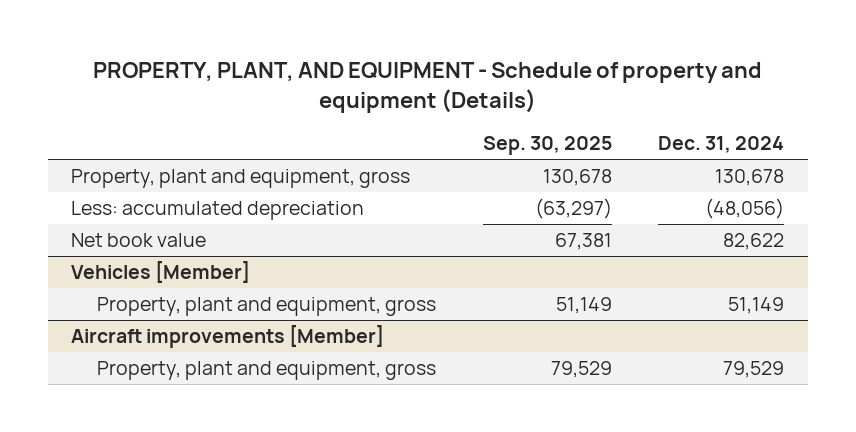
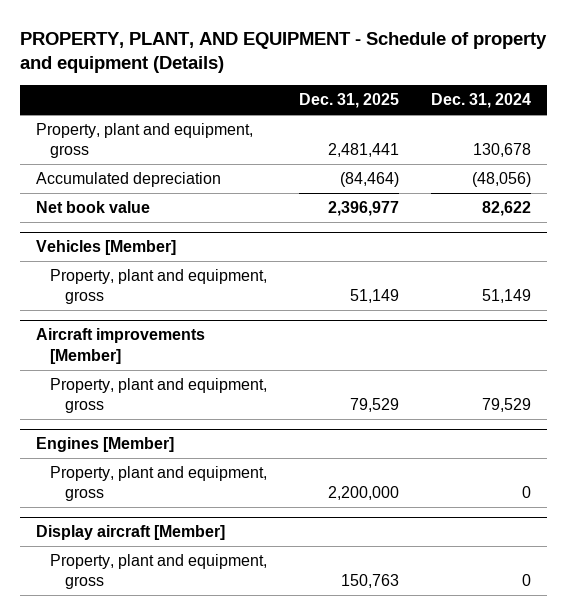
[482,136,612,156] Sep. 30, 2025 -> none
none -> [299,93,400,109] Dec. 31, 2025
[71,201,365,221] Less: accumulated depreciation -> [36,172,222,188] Accumulated depreciation
none -> [36,437,175,453] Engines [Member]
none -> [50,466,268,502] Property, plant and equipment, gross
none -> [36,525,226,541] Display aircraft [Member]
none -> [50,554,268,590] Property, plant and equipment, gross

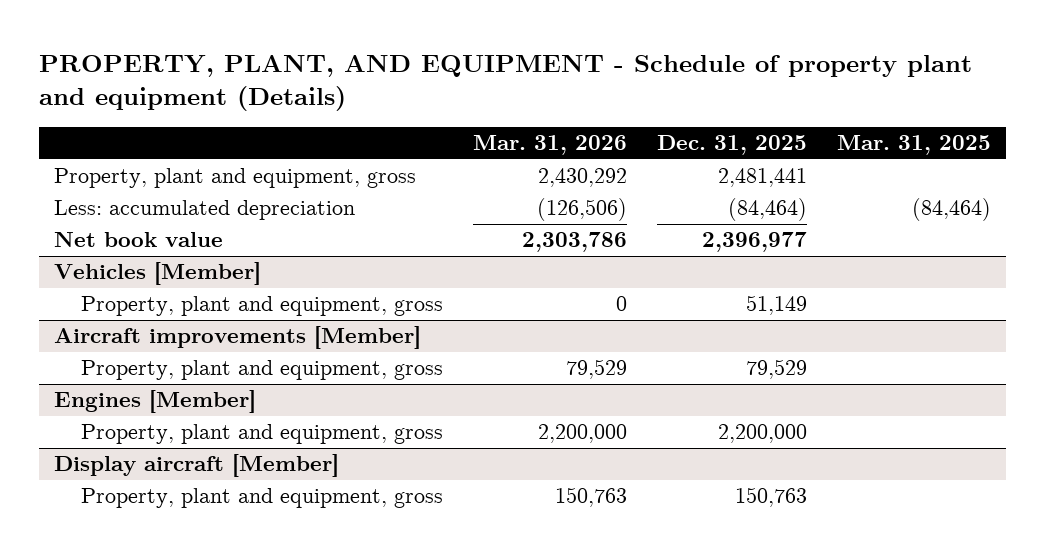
[20,31,548,74] PROPERTY, PLANT, AND EQUIPMENT - Schedule of property and equipment (Details) -> [38,55,972,112] PROPERTY, PLANT, AND EQUIPMENT - Schedule of property plant and equipment (Details)
[431,93,532,109] Dec. 31, 2024 -> none
none -> [473,135,628,156] Mar. 31, 2026
none -> [837,135,992,156] Mar. 31, 2025
[36,172,222,188] Accumulated depreciation -> [53,200,355,221] Less: accumulated depreciation

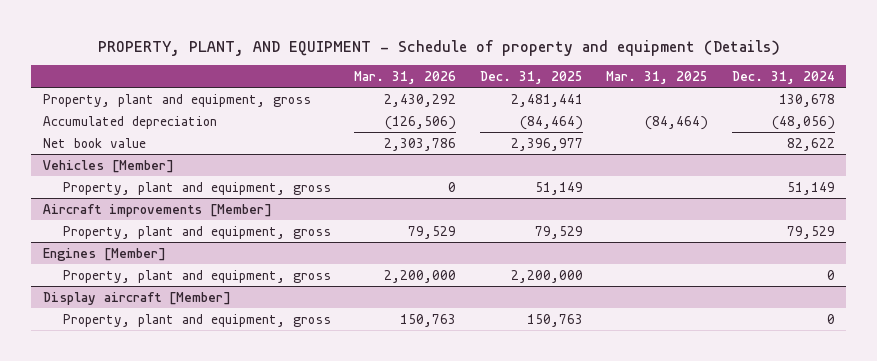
[38,55,972,112] PROPERTY, PLANT, AND EQUIPMENT - Schedule of property plant and equipment (Details) -> [97,39,780,56] PROPERTY, PLANT, AND EQUIPMENT - Schedule of property and equipment (Details)
none -> [731,70,835,84] Dec. 31, 2024
[53,200,355,221] Less: accumulated depreciation -> [42,115,217,129] Accumulated depreciation

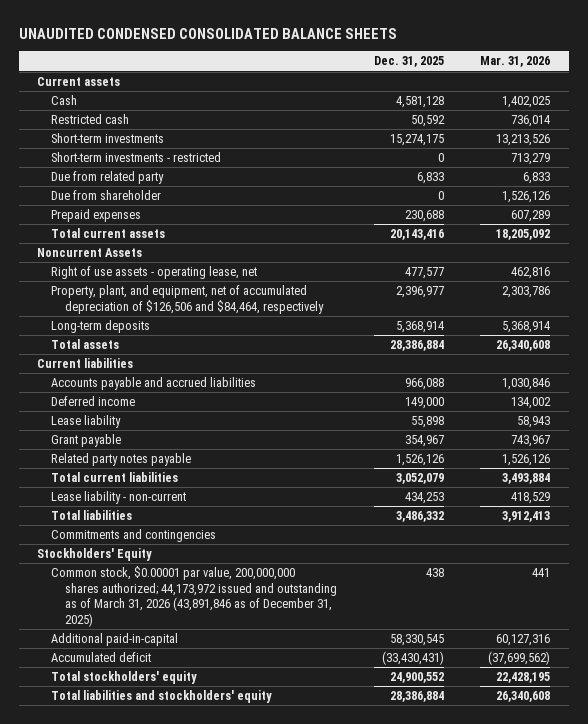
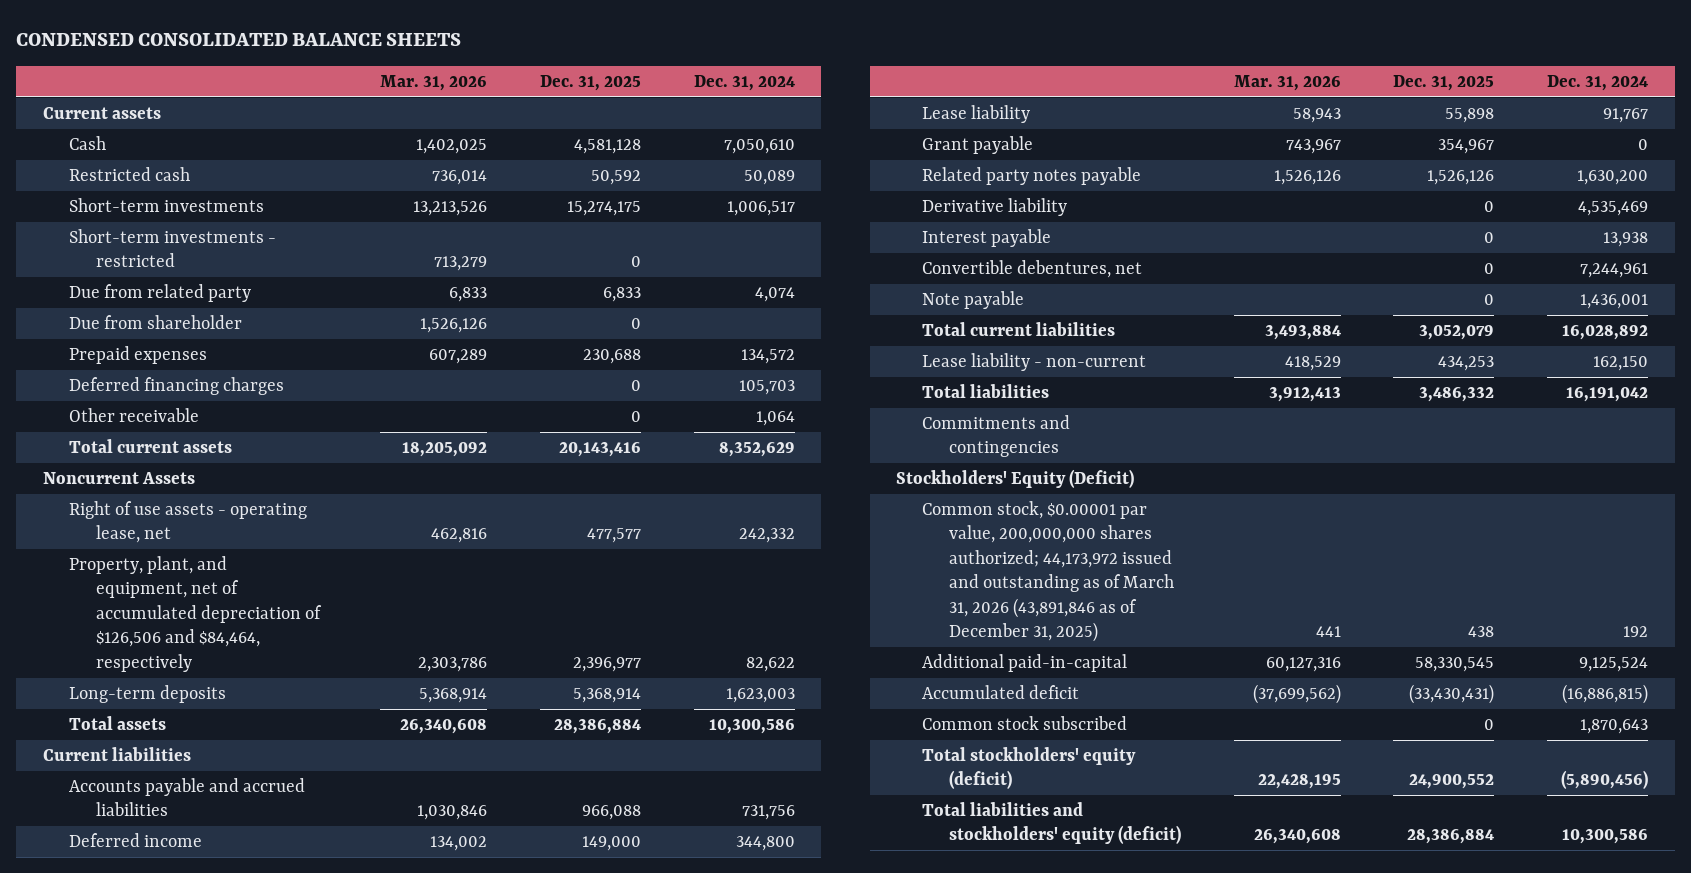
[18,27,397,39] UNAUDITED CONDENSED CONSOLIDATED BALANCE SHEETS -> [16,33,462,47] CONDENSED CONSOLIDATED BALANCE SHEETS
none -> [693,74,795,91] Dec. 31, 2024
none -> [69,376,285,395] Deferred financing charges
none -> [69,407,200,422] Other receivable
none -> [922,197,1068,216] Derivative liability
none -> [922,228,1052,247] Interest payable
none -> [922,259,1143,278] Convertible debentures, net
none -> [922,290,1025,309] Note payable
[37,548,153,562] Stockholders' Equity -> [896,468,1135,488] Stockholders' Equity (Deficit)
none -> [922,715,1128,730] Common stock subscribed
[51,671,198,685] Total stockholders' equity -> [922,746,1137,790] Total stockholders' equity (deficit)
[51,690,273,704] Total liabilities and stockholders' equity -> [922,801,1181,845] Total liabilities and stockholders' equity (deficit)

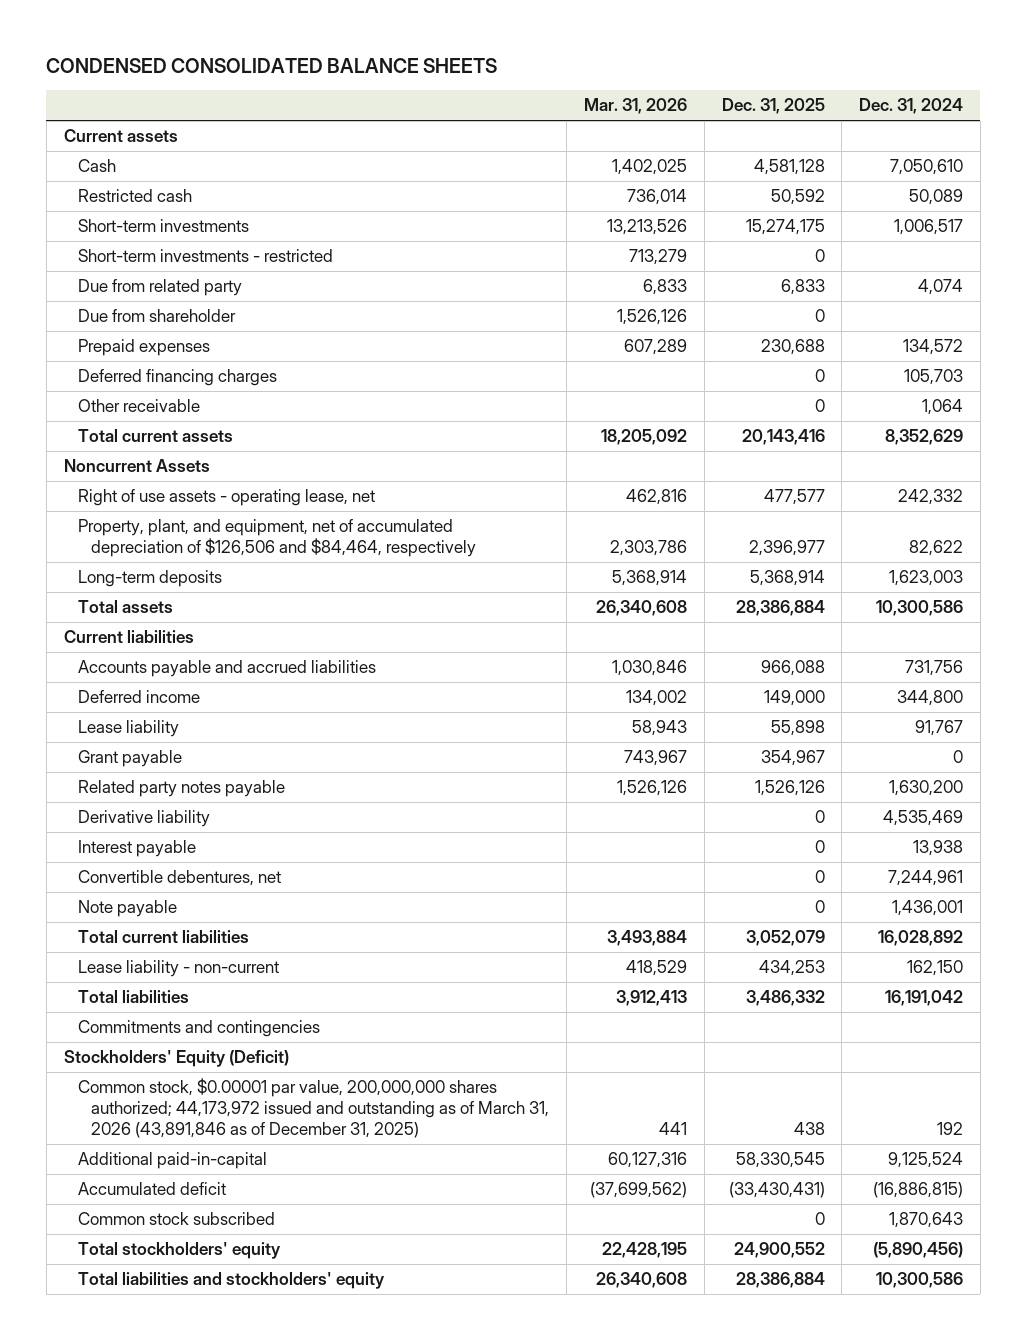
[922,746,1137,790] Total stockholders' equity (deficit) -> [77,1242,281,1260] Total stockholders' equity
[922,801,1181,845] Total liabilities and stockholders' equity (deficit) -> [77,1272,385,1290] Total liabilities and stockholders' equity

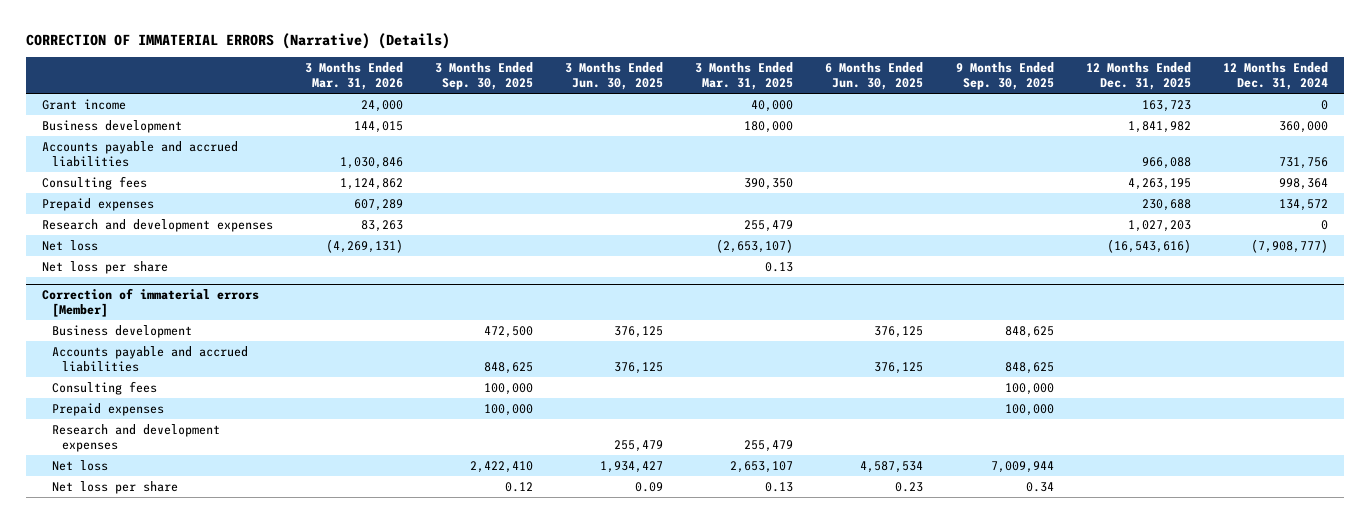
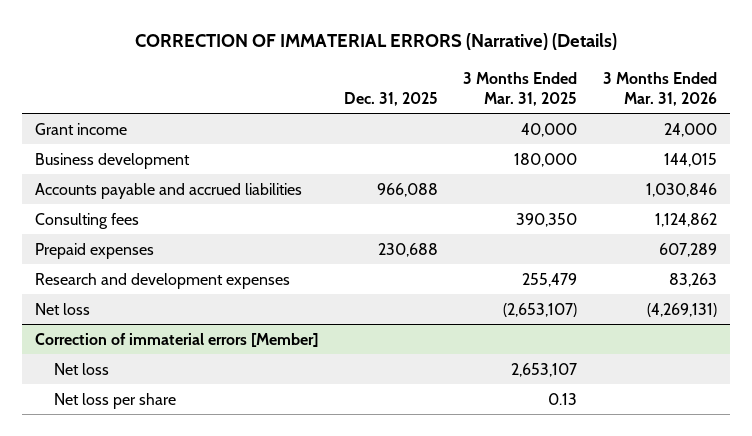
[435,62,534,91] 3 Months Ended Sep. 30, 2025 -> none
[565,62,664,91] 3 Months Ended Jun. 30, 2025 -> none
[825,62,924,91] 6 Months Ended Jun. 30, 2025 -> none
[955,62,1054,91] 9 Months Ended Sep. 30, 2025 -> none
[1085,62,1191,91] 12 Months Ended Dec. 31, 2025 -> none
[1222,62,1328,91] 12 Months Ended Dec. 31, 2024 -> none
none -> [343,91,438,106] Dec. 31, 2025
[41,260,168,274] Net loss per share -> none
[51,324,192,338] Business development -> none
[51,345,248,372] Accounts payable and accrued liabilities -> none
[51,380,157,395] Consulting fees -> none
[51,402,164,416] Prepaid expenses -> none
[51,423,220,452] Research and development expenses -> none

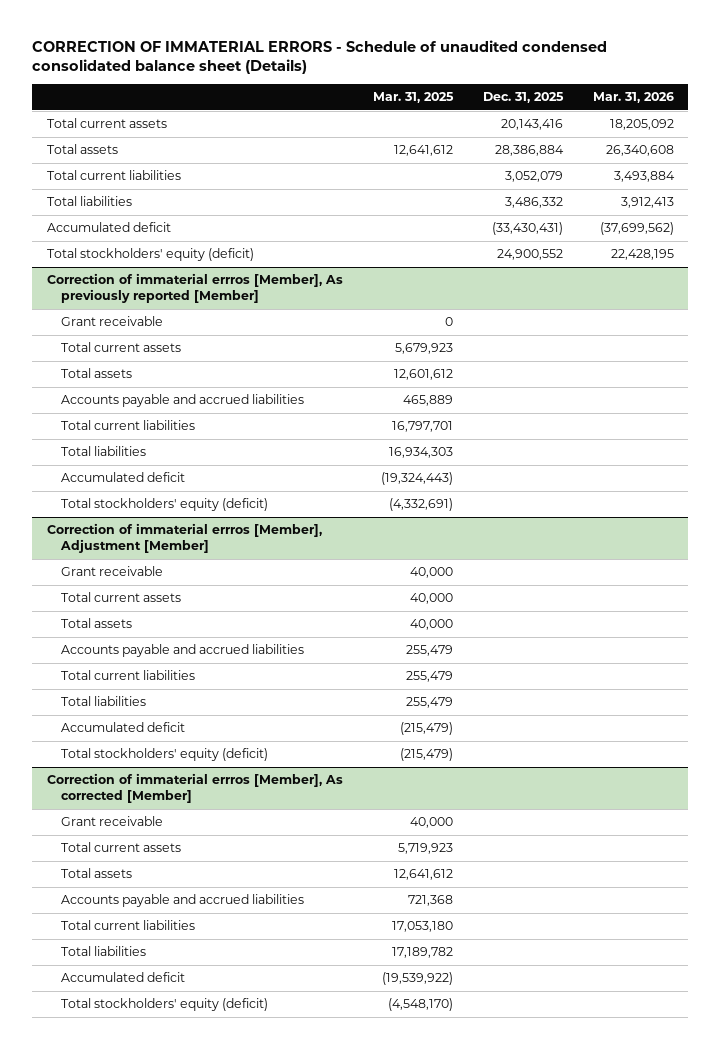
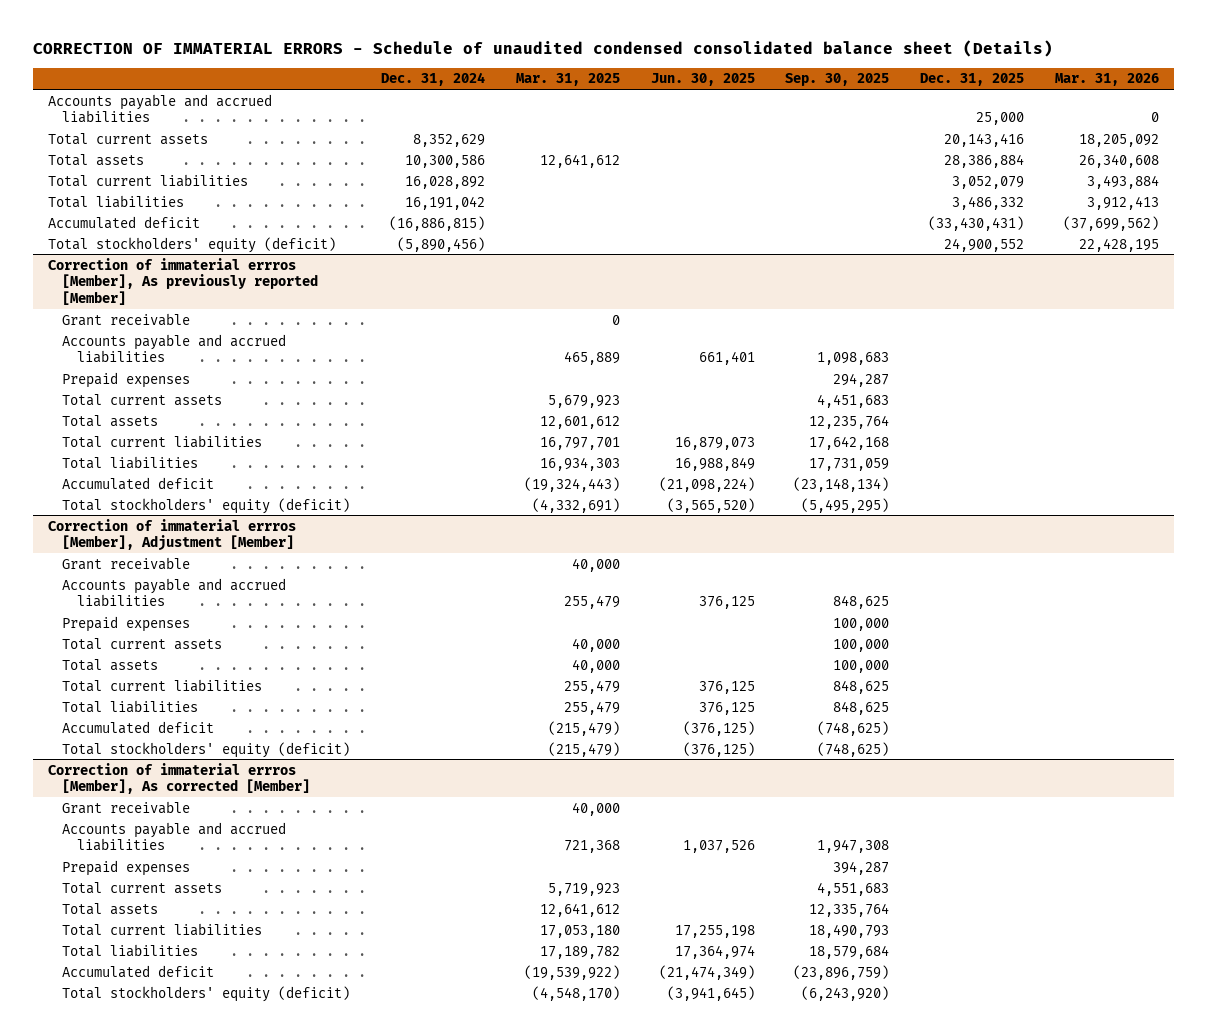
none -> [381,72,486,87] Dec. 31, 2024
none -> [650,73,755,87] Jun. 30, 2025
none -> [785,73,890,87] Sep. 30, 2025
none -> [48,93,273,124] Accounts payable and accrued liabilities
[61,394,305,408] Accounts payable and accrued liabilities -> [62,333,287,364] Accounts payable and accrued liabilities
none -> [62,371,191,388] Prepaid expenses
[61,644,305,658] Accounts payable and accrued liabilities -> [62,577,287,608] Accounts payable and accrued liabilities
none -> [62,615,191,632] Prepaid expenses
[61,894,305,908] Accounts payable and accrued liabilities -> [62,821,287,852] Accounts payable and accrued liabilities
none -> [62,859,191,876] Prepaid expenses

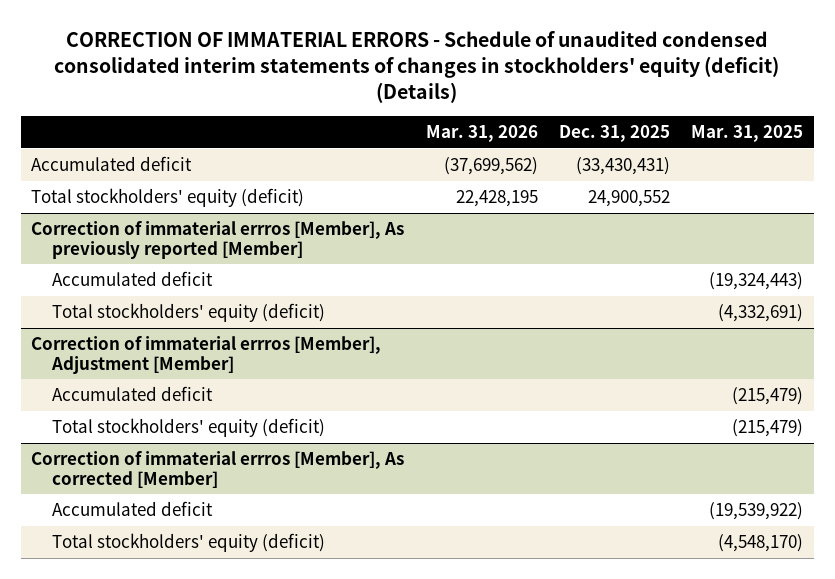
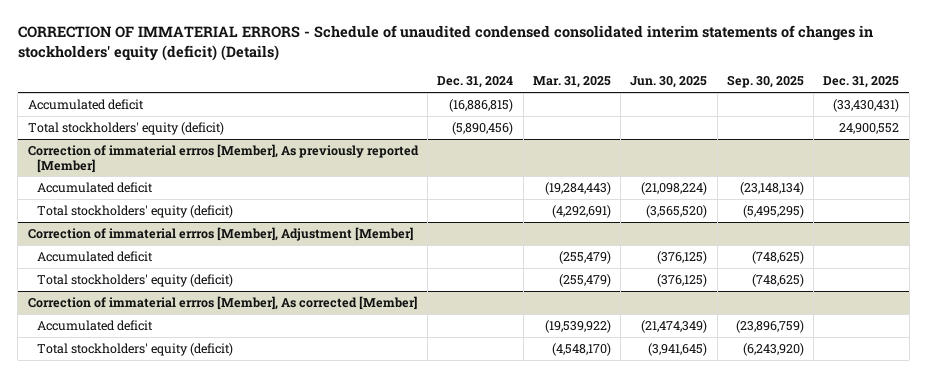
[425,125,538,143] Mar. 31, 2026 -> none
none -> [437,76,514,89] Dec. 31, 2024
none -> [630,76,708,89] Jun. 30, 2025
none -> [726,75,804,89] Sep. 30, 2025
[709,272,804,291] (19,324,443) -> [544,181,611,195] (19,284,443)
[718,304,804,323] (4,332,691) -> [551,204,611,218] (4,292,691)
[732,387,804,406] (215,479) -> [558,250,611,264] (255,479)
[732,419,804,438] (215,479) -> [558,273,611,287] (255,479)

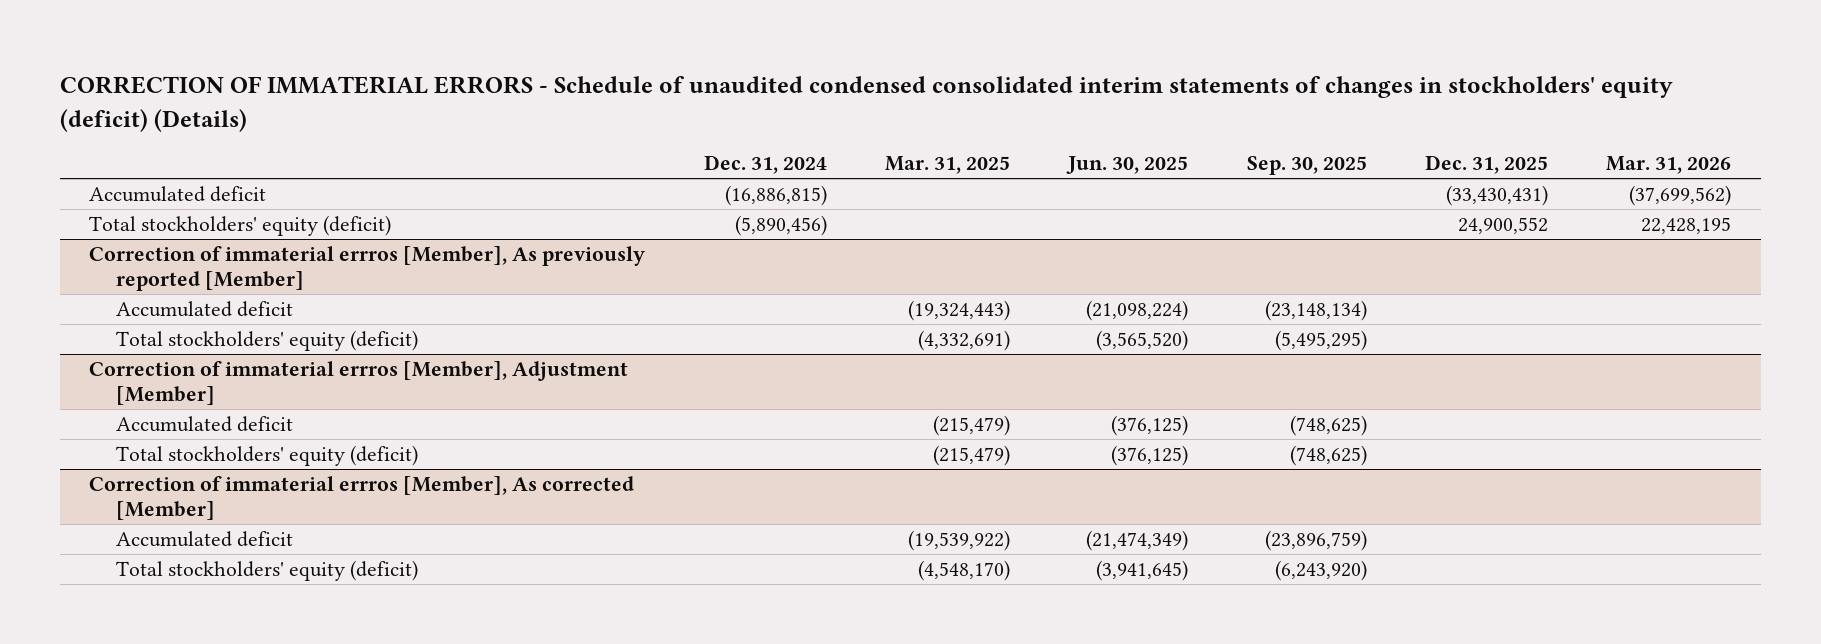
none -> [1606,156,1732,175] Mar. 31, 2026
[544,181,611,195] (19,284,443) -> [908,300,1011,322] (19,324,443)
[551,204,611,218] (4,292,691) -> [918,330,1011,352] (4,332,691)
[558,250,611,264] (255,479) -> [933,415,1011,437] (215,479)
[558,273,611,287] (255,479) -> [933,445,1011,467] (215,479)

